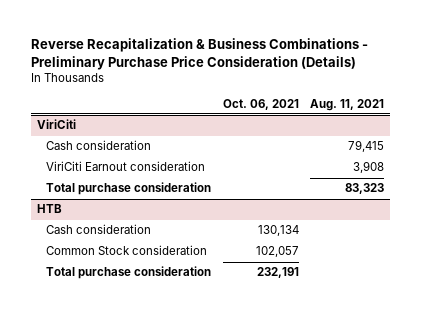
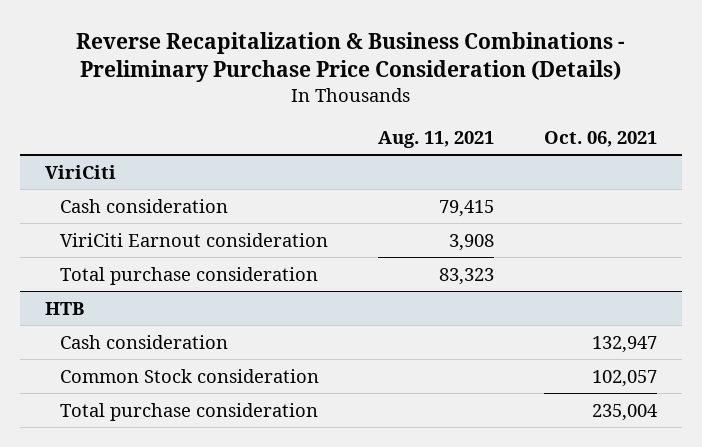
[257,225,299,237] 130,134 -> [591,335,657,353] 132,947
[256,267,299,279] 232,191 -> [591,403,658,421] 235,004

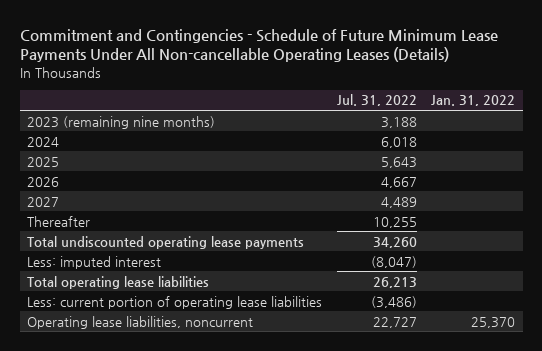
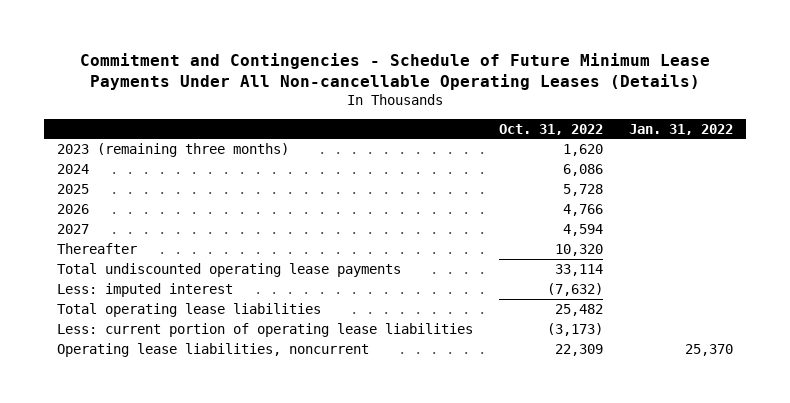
[336,94,417,107] Jul. 31, 2022 -> none
none -> [499,123,604,135] Oct. 31, 2022
[26,115,215,129] 2023 (remaining nine months) -> [57,142,290,157] 2023 (remaining three months)

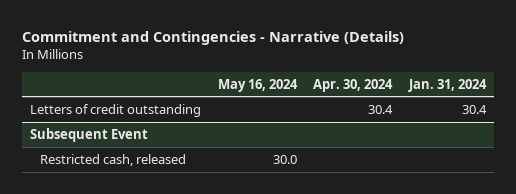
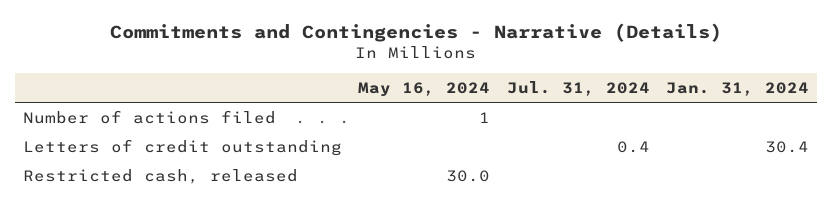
[21,30,404,45] Commitment and Contingencies - Narrative (Details) -> [109,23,722,43] Commitments and Contingencies - Narrative (Details)
[313,78,394,92] Apr. 30, 2024 -> none
none -> [506,81,650,97] Jul. 31, 2024
none -> [22,109,276,124] Number of actions filed
[30,127,149,142] Subsequent Event -> none
[39,153,186,166] Restricted cash, released -> none
none -> [22,168,298,184] Restricted cash, released

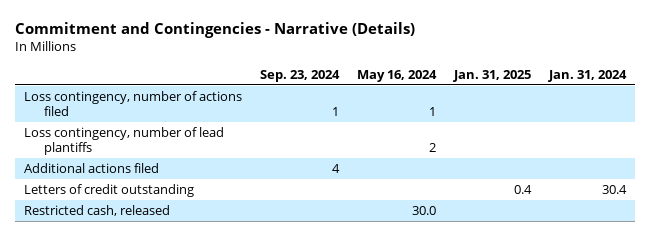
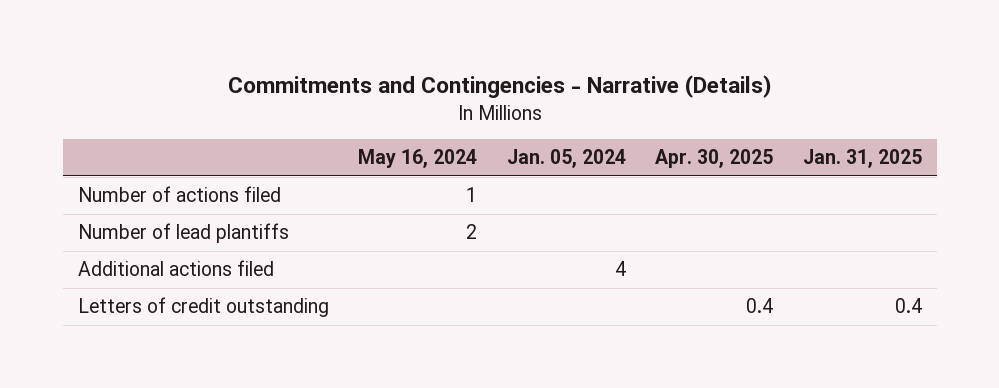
[14,22,415,39] Commitment and Contingencies - Narrative (Details) -> [227,75,772,99] Commitments and Contingencies - Narrative (Details)
[259,69,340,82] Sep. 23, 2024 -> none
[547,69,627,82] Jan. 31, 2024 -> none
none -> [506,149,626,169] Jan. 05, 2024
none -> [655,149,774,169] Apr. 30, 2025
[23,90,242,116] Loss contingency, number of actions filed -> [77,186,281,203] Number of actions filed
[23,126,224,155] Loss contingency, number of lead plantiffs -> [77,223,289,244] Number of lead plantiffs
[23,204,170,216] Restricted cash, released -> none

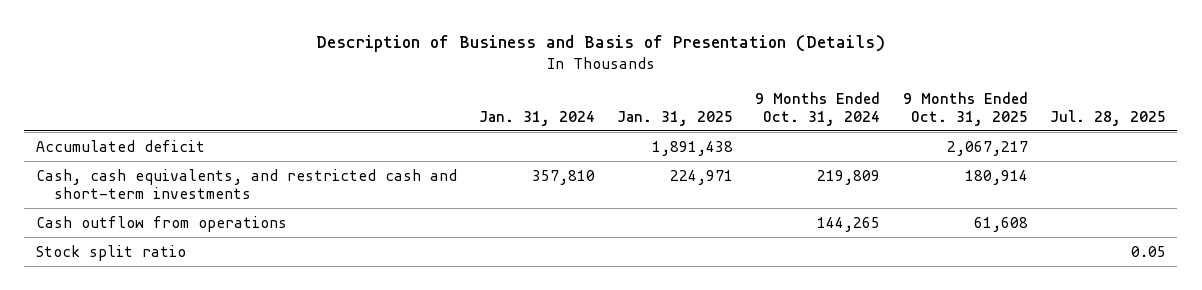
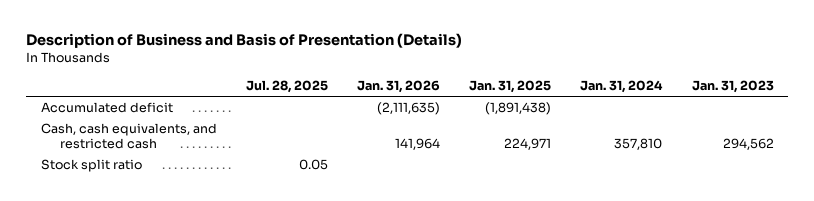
[755,91,881,126] 9 Months Ended Oct. 31, 2024 -> none
[902,91,1028,126] 9 Months Ended Oct. 31, 2025 -> none
none -> [357,80,441,94] Jan. 31, 2026
none -> [691,80,774,94] Jan. 31, 2023
[35,215,287,232] Cash outflow from operations -> none
[652,140,734,156] 1,891,438 -> [485,102,552,116] (1,891,438)
[35,168,457,199] Cash, cash equivalents, and restricted cash and short-term investments -> [40,123,217,150] Cash, cash equivalents, and restricted cash

